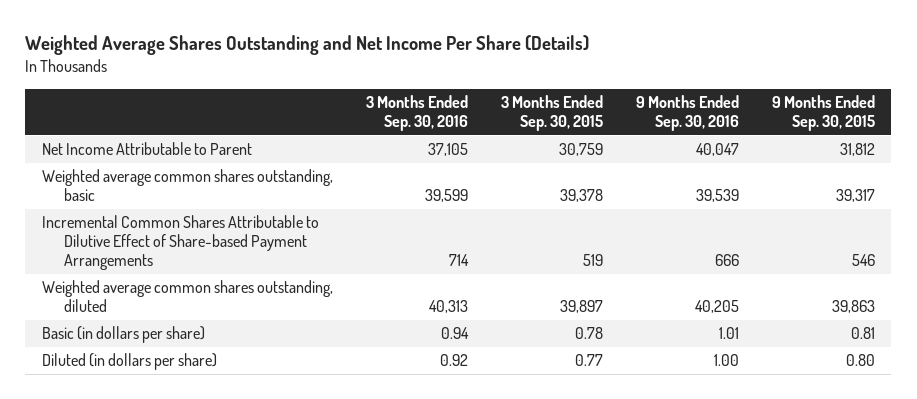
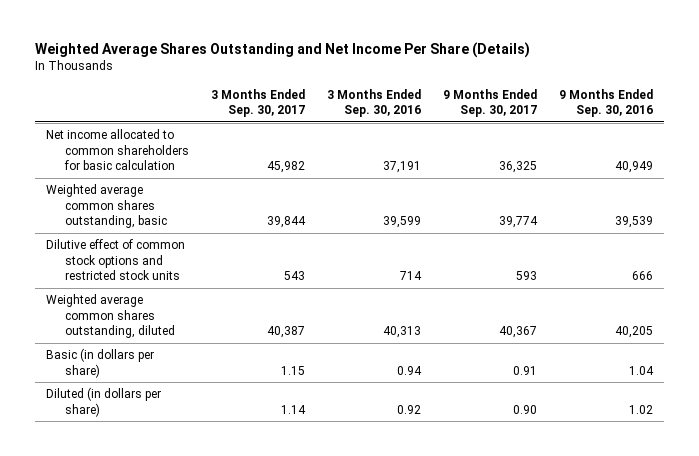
[500,94,603,131] 3 Months Ended Sep. 30, 2015 -> none
[771,94,875,131] 9 Months Ended Sep. 30, 2015 -> none
none -> [210,88,305,117] 3 Months Ended Sep. 30, 2017
none -> [443,88,538,117] 9 Months Ended Sep. 30, 2017
[41,142,252,156] Net Income Attributable to Parent -> [45,129,189,170] Net income allocated to common shareholders for basic calculation
[427,143,468,157] 37,105 -> [382,160,421,173] 37,191
[695,143,739,157] 40,047 -> [615,160,654,173] 40,949
[41,215,319,271] Incremental Common Shares Attributable to Dilutive Effect of Share-based Payment Arrangements -> [45,239,185,280] Dilutive effect of common stock options and restricted stock units
[718,327,739,340] 1.01 -> [629,365,655,375] 1.04
[713,354,739,367] 1.00 -> [629,404,654,414] 1.02

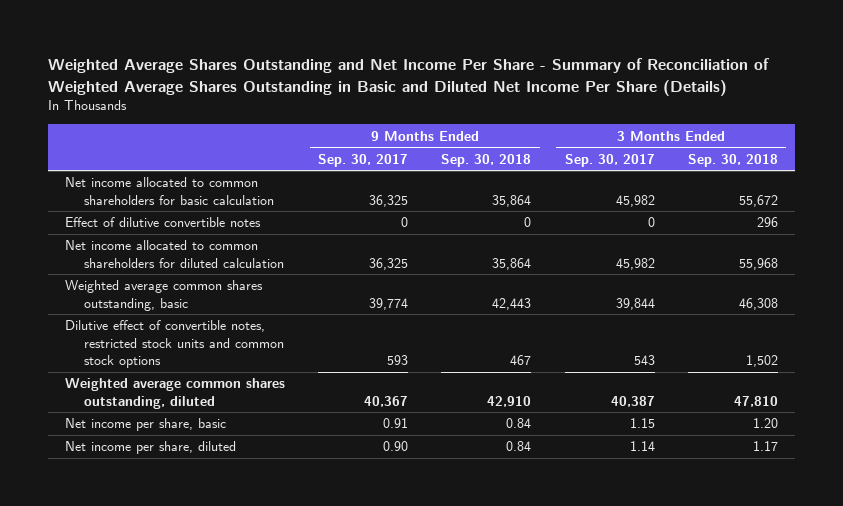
[34,41,530,58] Weighted Average Shares Outstanding and Net Income Per Share (Details) -> [48,57,771,96] Weighted Average Shares Outstanding and Net Income Per Share - Summary of Reconciliation of Weighted Average Shares Outstanding in Basic and Diluted Net Income Per Share (Details)
[326,88,421,117] 3 Months Ended Sep. 30, 2016 -> none
[559,88,654,117] 9 Months Ended Sep. 30, 2016 -> none
none -> [441,153,532,167] Sep. 30, 2018
none -> [688,153,779,167] Sep. 30, 2018
none -> [64,217,261,228] Effect of dilutive convertible notes
none -> [64,240,285,268] Net income allocated to common shareholders for diluted calculation
[45,239,185,280] Dilutive effect of common stock options and restricted stock units -> [64,320,285,369] Dilutive effect of convertible notes, restricted stock units and common stock options
[45,348,154,378] Basic (in dollars per share) -> [64,418,226,432] Net income per share, basic
[45,387,161,417] Diluted (in dollars per share) -> [64,441,236,455] Net income per share, diluted

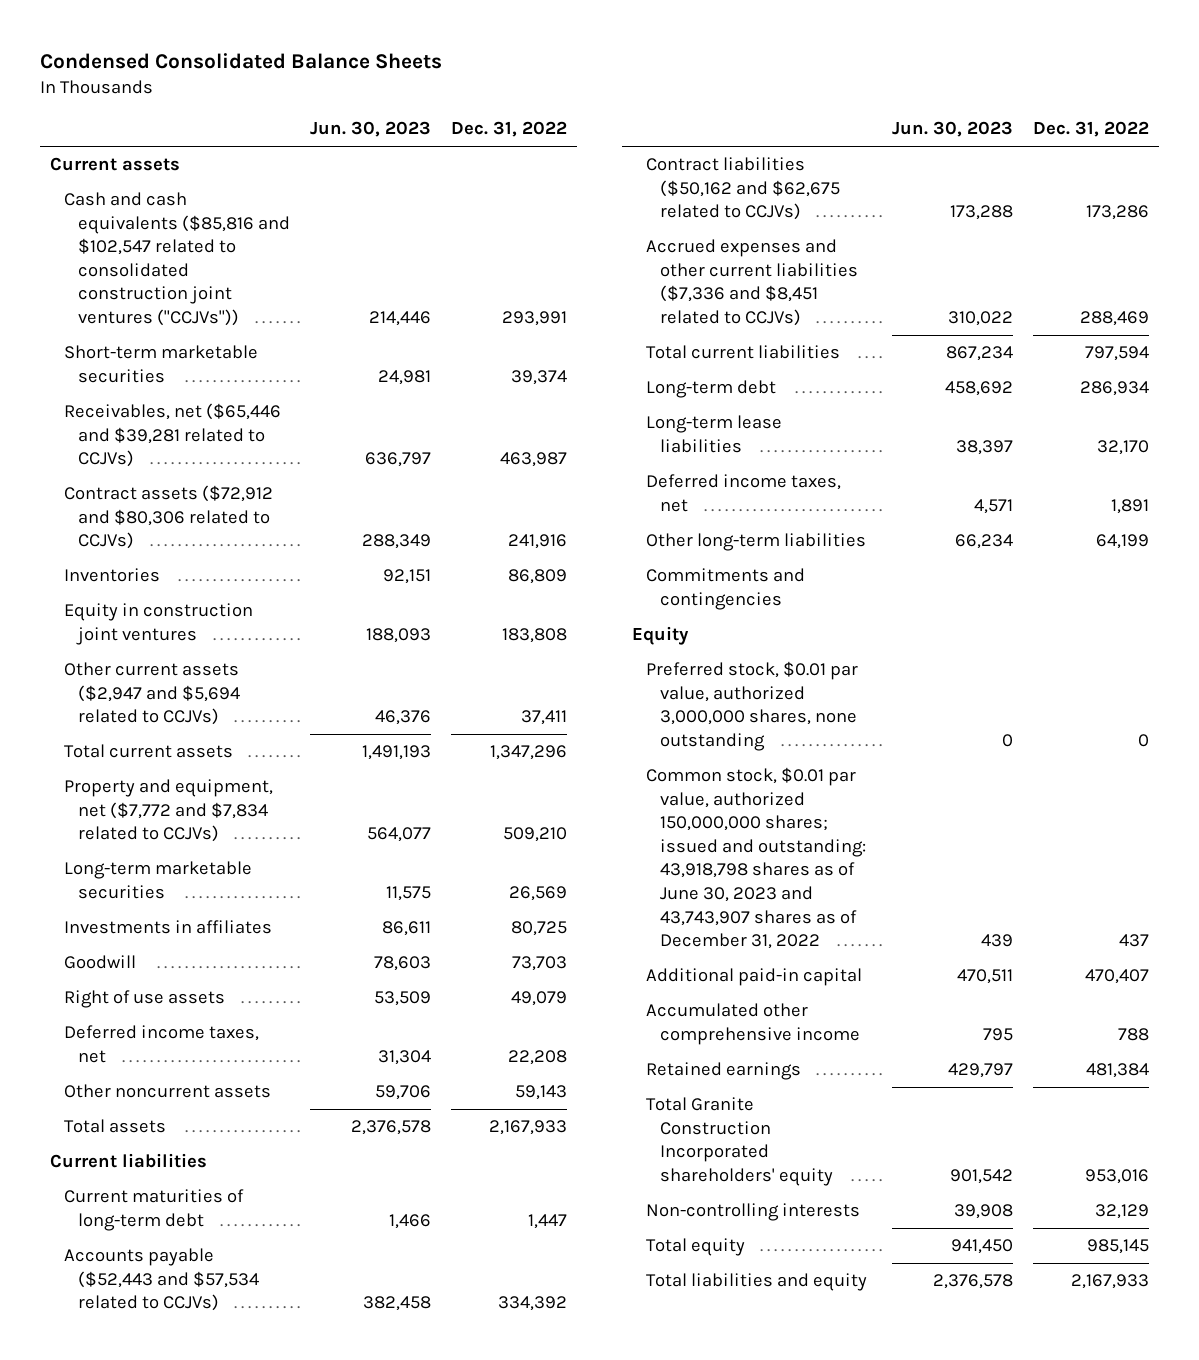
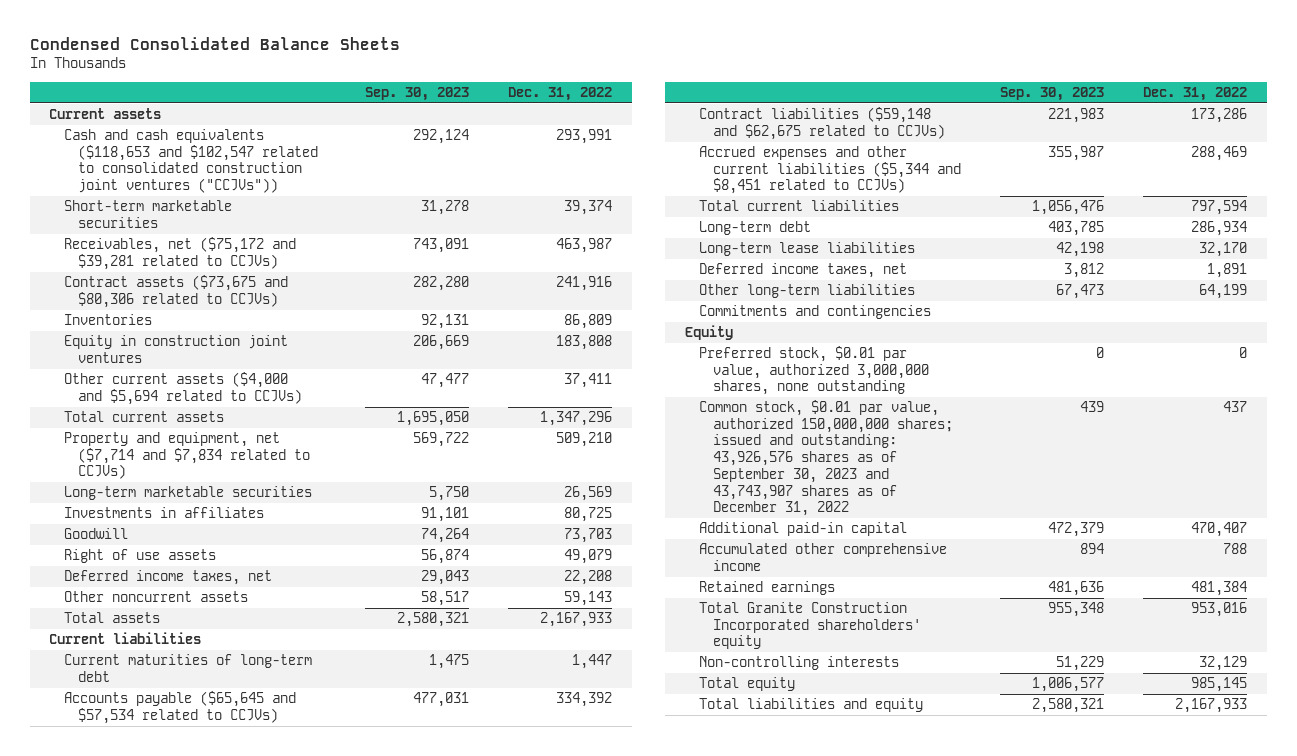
[309,121,431,138] Jun. 30, 2023 -> none
none -> [364,86,469,101] Sep. 30, 2023
[63,192,290,327] Cash and cash equivalents ($85,816 and $102,547 related to consolidated construction joint ventures ("CCJVs")) -> [63,129,318,194] Cash and cash equivalents ($118,653 and $102,547 related to consolidated construction joint ventures ("CCJVs"))
[63,403,281,468] Receivables, net ($65,446 and $39,281 related to CCJVs) -> [63,237,296,270] Receivables, net ($75,172 and $39,281 related to CCJVs)
[63,485,273,550] Contract assets ($72,912 and $80,306 related to CCJVs) -> [63,275,288,308] Contract assets ($73,675 and $80,306 related to CCJVs)
[63,662,240,726] Other current assets ($2,947 and $5,694 related to CCJVs) -> [63,372,302,405] Other current assets ($4,000 and $5,694 related to CCJVs)
[63,779,273,843] Property and equipment, net ($7,772 and $7,834 related to CCJVs) -> [63,432,310,480] Property and equipment, net ($7,714 and $7,834 related to CCJVs)
[63,1248,259,1312] Accounts payable ($52,443 and $57,534 related to CCJVs) -> [63,691,296,724] Accounts payable ($65,645 and $57,534 related to CCJVs)
[646,157,841,221] Contract liabilities ($50,162 and $62,675 related to CCJVs) -> [698,107,945,140] Contract liabilities ($59,148 and $62,675 related to CCJVs)
[646,239,859,326] Accrued expenses and other current liabilities ($7,336 and $8,451 related to CCJVs) -> [698,146,961,195] Accrued expenses and other current liabilities ($5,344 and $8,451 related to CCJVs)
[646,767,867,950] Common stock, $0.01 par value, authorized 150,000,000 shares; issued and outstanding: 43,918,798 shares as of June 30, 2023 and 43,743,907 shares as of December 31, 2022 -> [698,400,953,517] Common stock, $0.01 par value, authorized 150,000,000 shares; issued and outstanding: 43,926,576 shares as of September 30, 2023 and 43,743,907 shares as of December 31, 2022

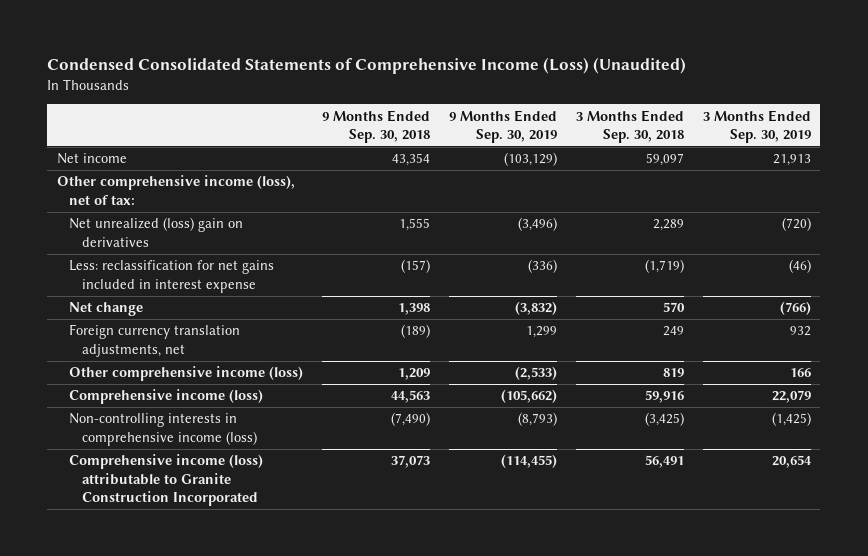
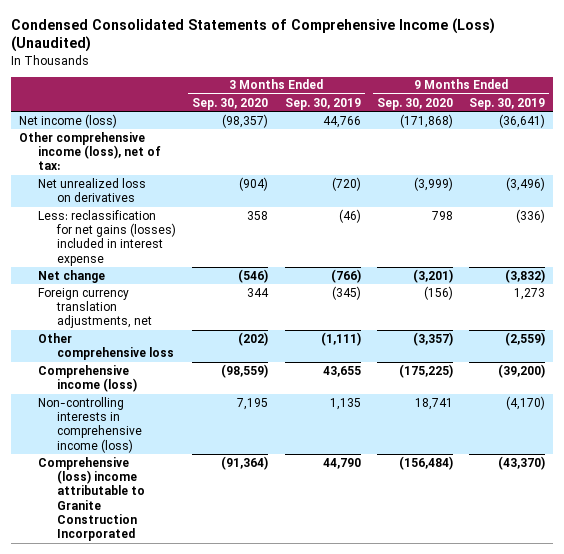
[322,109,431,144] 9 Months Ended Sep. 30, 2018 -> none
[576,109,685,144] 3 Months Ended Sep. 30, 2018 -> none
none -> [192,97,269,110] Sep. 30, 2020
none -> [376,97,453,110] Sep. 30, 2020
[56,153,127,165] Net income -> [19,113,118,128] Net income (loss)
[504,152,558,167] (103,129) -> [499,113,546,128] (36,641)
[772,154,811,167] 21,913 -> [322,115,361,128] 44,766
[69,217,244,247] Net unrealized (loss) gain on derivatives -> [38,177,147,203] Net unrealized loss on derivatives
[69,260,275,293] Less: reclassification for net gains included in interest expense -> [38,209,176,266] Less: reclassification for net gains (losses) included in interest expense
[526,326,558,339] 1,299 -> [514,287,546,300] 1,273
[789,326,811,337] 932 -> [331,285,361,300] (345)
[69,366,304,382] Other comprehensive income (loss) -> [38,332,174,361] Other comprehensive loss
[515,366,558,381] (2,533) -> [505,331,546,346] (2,559)
[789,368,811,378] 166 -> [320,331,361,346] (1,111)
[501,389,558,404] (105,662) -> [498,363,546,378] (39,200)
[771,390,811,404] 22,079 -> [322,365,361,377] 43,655
[518,412,558,427] (8,793) -> [506,395,546,410] (4,170)
[771,412,811,427] (1,425) -> [329,397,361,410] 1,135
[69,454,264,506] Comprehensive income (loss) attributable to Granite Construction Incorporated -> [38,456,145,542] Comprehensive (loss) income attributable to Granite Construction Incorporated
[501,454,558,469] (114,455) -> [498,455,546,470] (43,370)
[771,455,812,469] 20,654 -> [322,457,361,469] 44,790

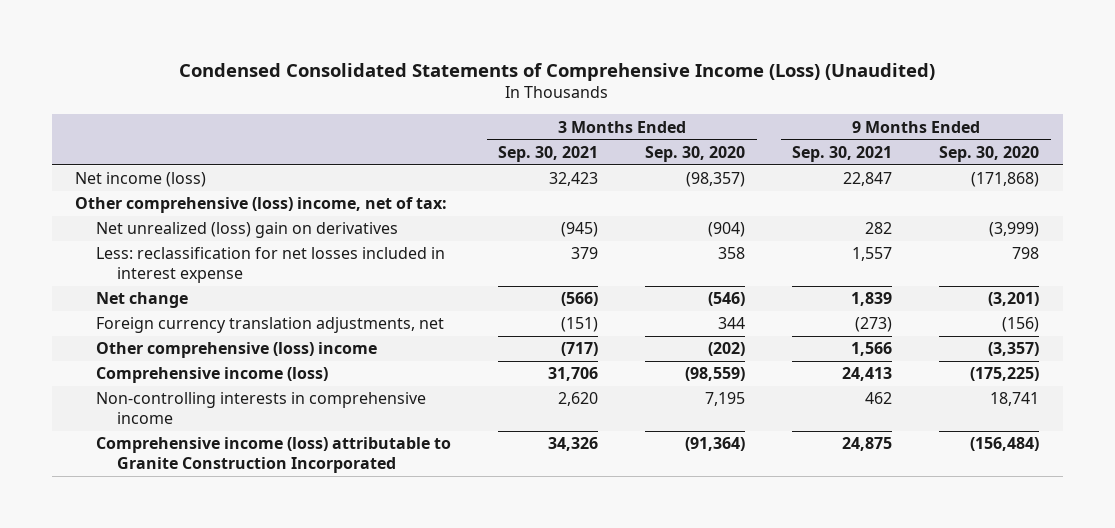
[284,97,361,110] Sep. 30, 2019 -> none
[469,97,546,110] Sep. 30, 2019 -> none
none -> [498,146,599,163] Sep. 30, 2021
none -> [792,146,893,163] Sep. 30, 2021
[19,131,162,171] Other comprehensive income (loss), net of tax: -> [75,197,448,214] Other comprehensive (loss) income, net of tax:
[38,177,147,203] Net unrealized loss on derivatives -> [96,222,399,239] Net unrealized (loss) gain on derivatives
[38,209,176,266] Less: reclassification for net gains (losses) included in interest expense -> [96,247,446,283] Less: reclassification for net losses included in interest expense
[38,332,174,361] Other comprehensive loss -> [96,342,378,359] Other comprehensive (loss) income
[38,396,142,453] Non-controlling interests in comprehensive income (loss) -> [96,392,427,424] Non-controlling interests in comprehensive income
[38,456,145,542] Comprehensive (loss) income attributable to Granite Construction Incorporated -> [96,437,452,473] Comprehensive income (loss) attributable to Granite Construction Incorporated

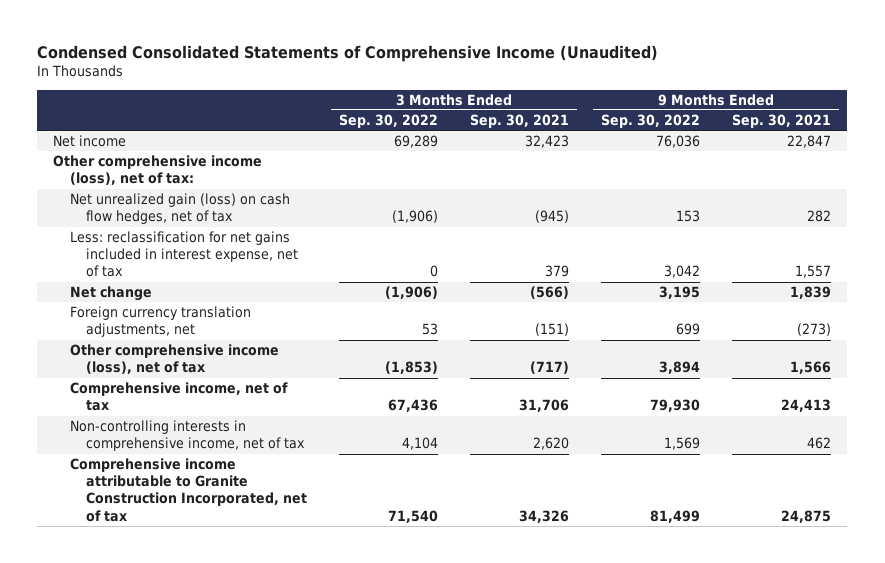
[179,62,936,81] Condensed Consolidated Statements of Comprehensive Income (Loss) (Unaudited) -> [37,45,659,63] Condensed Consolidated Statements of Comprehensive Income (Unaudited)
[645,146,746,163] Sep. 30, 2020 -> none
[939,146,1040,163] Sep. 30, 2020 -> none
none -> [338,114,438,129] Sep. 30, 2022
none -> [601,114,701,129] Sep. 30, 2022
[75,172,207,188] Net income (loss) -> [53,135,127,148] Net income
[75,197,448,214] Other comprehensive (loss) income, net of tax: -> [53,155,263,186] Other comprehensive income (loss), net of tax:
[96,222,399,239] Net unrealized (loss) gain on derivatives -> [69,193,290,225] Net unrealized gain (loss) on cash flow hedges, net of tax
[96,247,446,283] Less: reclassification for net losses included in interest expense -> [69,231,298,278] Less: reclassification for net gains included in interest expense, net of tax
[96,342,378,359] Other comprehensive (loss) income -> [69,344,279,375] Other comprehensive income (loss), net of tax
[96,367,329,384] Comprehensive income (loss) -> [69,382,288,412] Comprehensive income, net of tax
[96,392,427,424] Non-controlling interests in comprehensive income -> [69,420,305,452] Non-controlling interests in comprehensive income, net of tax
[96,437,452,473] Comprehensive income (loss) attributable to Granite Construction Incorporated -> [69,458,307,522] Comprehensive income attributable to Granite Construction Incorporated, net of tax

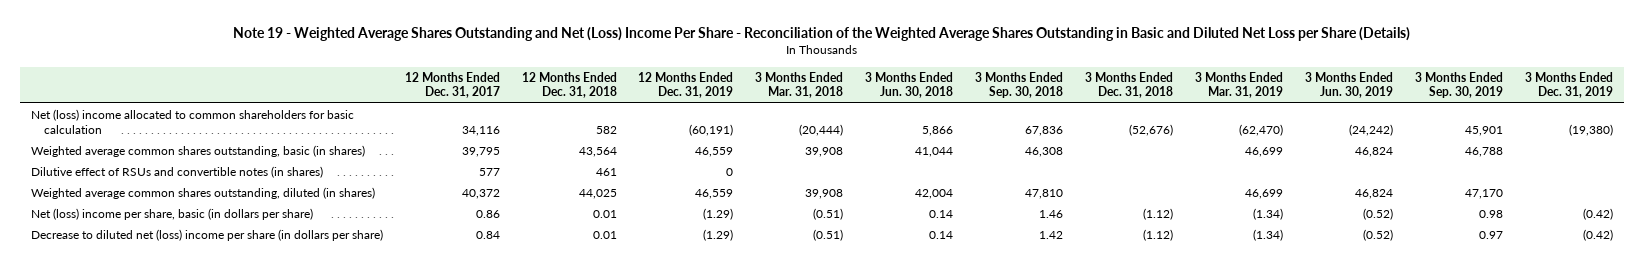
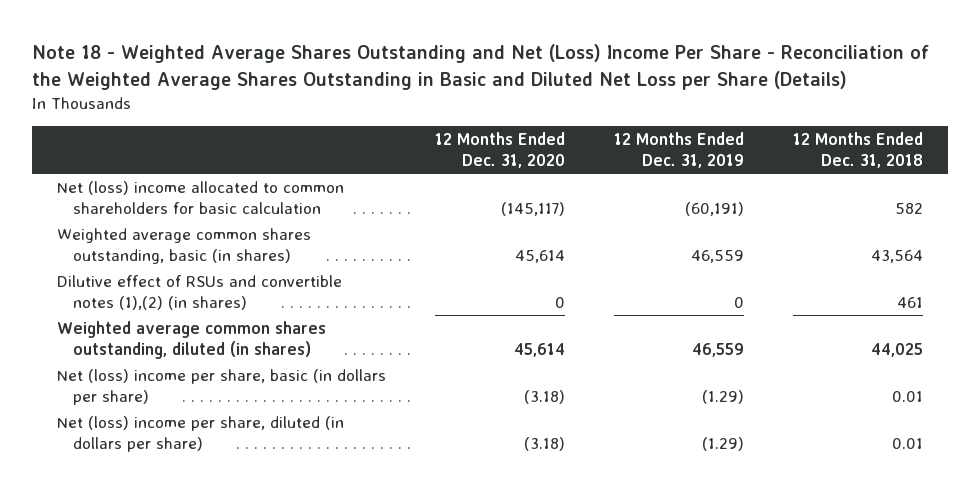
[232,27,1410,42] Note 19 - Weighted Average Shares Outstanding and Net (Loss) Income Per Share - Reconciliation of the Weighted Average Shares Outstanding in Basic and Diluted Net Loss per Share (Details) -> [32,44,930,90] Note 18 - Weighted Average Shares Outstanding and Net (Loss) Income Per Share - Reconciliation of the Weighted Average Shares Outstanding in Basic and Diluted Net Loss per Share (Details)
[404,71,500,99] 12 Months Ended Dec. 31, 2017 -> none
[755,71,844,99] 3 Months Ended Mar. 31, 2018 -> none
[865,71,954,99] 3 Months Ended Jun. 30, 2018 -> none
[975,71,1064,99] 3 Months Ended Sep. 30, 2018 -> none
[1085,71,1174,99] 3 Months Ended Dec. 31, 2018 -> none
[1195,71,1284,99] 3 Months Ended Mar. 31, 2019 -> none
[1305,71,1394,99] 3 Months Ended Jun. 30, 2019 -> none
[1415,71,1504,99] 3 Months Ended Sep. 30, 2019 -> none
[1525,71,1614,99] 3 Months Ended Dec. 31, 2019 -> none
none -> [435,132,566,168] 12 Months Ended Dec. 31, 2020
[30,166,323,179] Dilutive effect of RSUs and convertible notes (in shares) -> [56,275,342,310] Dilutive effect of RSUs and convertible notes (1),(2) (in shares)
[30,229,383,242] Decrease to diluted net (loss) income per share (in dollars per share) -> [56,416,344,452] Net (loss) income per share, diluted (in dollars per share)

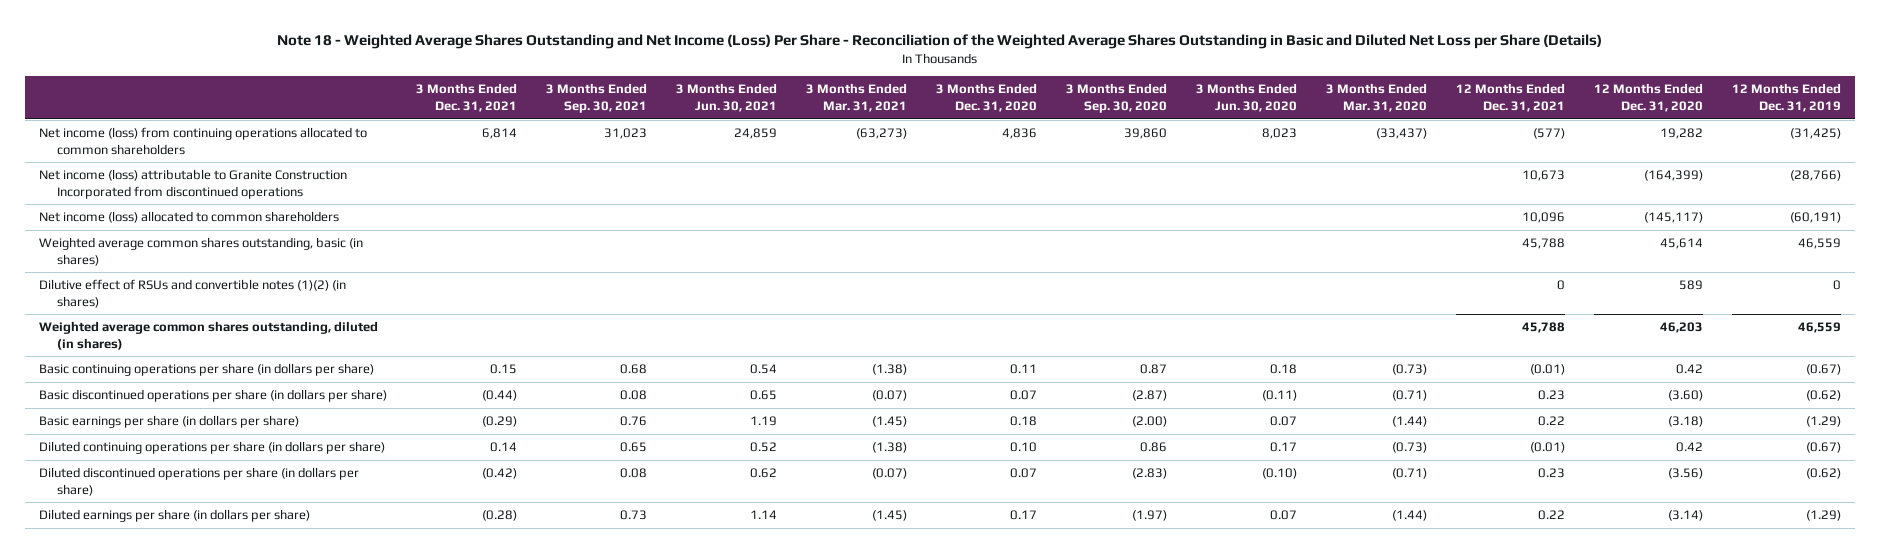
[32,44,930,90] Note 18 - Weighted Average Shares Outstanding and Net (Loss) Income Per Share - Reconciliation of the Weighted Average Shares Outstanding in Basic and Diluted Net Loss per Share (Details) -> [276,34,1602,50] Note 18 - Weighted Average Shares Outstanding and Net Income (Loss) Per Share - Reconciliation of the Weighted Average Shares Outstanding in Basic and Diluted Net Loss per Share (Details)
[793,132,924,168] 12 Months Ended Dec. 31, 2018 -> none
none -> [416,83,518,112] 3 Months Ended Dec. 31, 2021
none -> [546,83,648,113] 3 Months Ended Sep. 30, 2021
none -> [676,83,778,112] 3 Months Ended Jun. 30, 2021
none -> [806,83,908,112] 3 Months Ended Mar. 31, 2021
none -> [935,83,1037,112] 3 Months Ended Dec. 31, 2020
none -> [1065,83,1167,113] 3 Months Ended Sep. 30, 2020
none -> [1195,83,1297,112] 3 Months Ended Jun. 30, 2020
none -> [1325,83,1427,112] 3 Months Ended Mar. 31, 2020
none -> [1455,83,1565,112] 12 Months Ended Dec. 31, 2021
none -> [39,127,368,155] Net income (loss) from continuing operations allocated to common shareholders
none -> [39,169,348,199] Net income (loss) attributable to Granite Construction Incorporated from discontinued operations
[56,181,344,214] Net (loss) income allocated to common shareholders for basic calculation -> [39,211,340,224] Net income (loss) allocated to common shareholders
[56,275,342,310] Dilutive effect of RSUs and convertible notes (1),(2) (in shares) -> [39,279,347,308] Dilutive effect of RSUs and convertible notes (1)(2) (in shares)
[555,296,566,308] 0 -> [1678,280,1703,291] 589
[514,342,566,357] 45,614 -> [1659,322,1703,334] 46,203
none -> [39,363,375,377] Basic continuing operations per share (in dollars per share)
none -> [39,389,388,403] Basic discontinued operations per share (in dollars per share)
[56,369,386,405] Net (loss) income per share, basic (in dollars per share) -> [39,415,300,429] Basic earnings per share (in dollars per share)
none -> [39,441,386,455] Diluted continuing operations per share (in dollars per share)
none -> [39,467,360,496] Diluted discontinued operations per share (in dollars per share)
[56,416,344,452] Net (loss) income per share, diluted (in dollars per share) -> [39,509,311,523] Diluted earnings per share (in dollars per share)
[524,436,566,451] (3.18) -> [1667,510,1703,522] (3.14)

